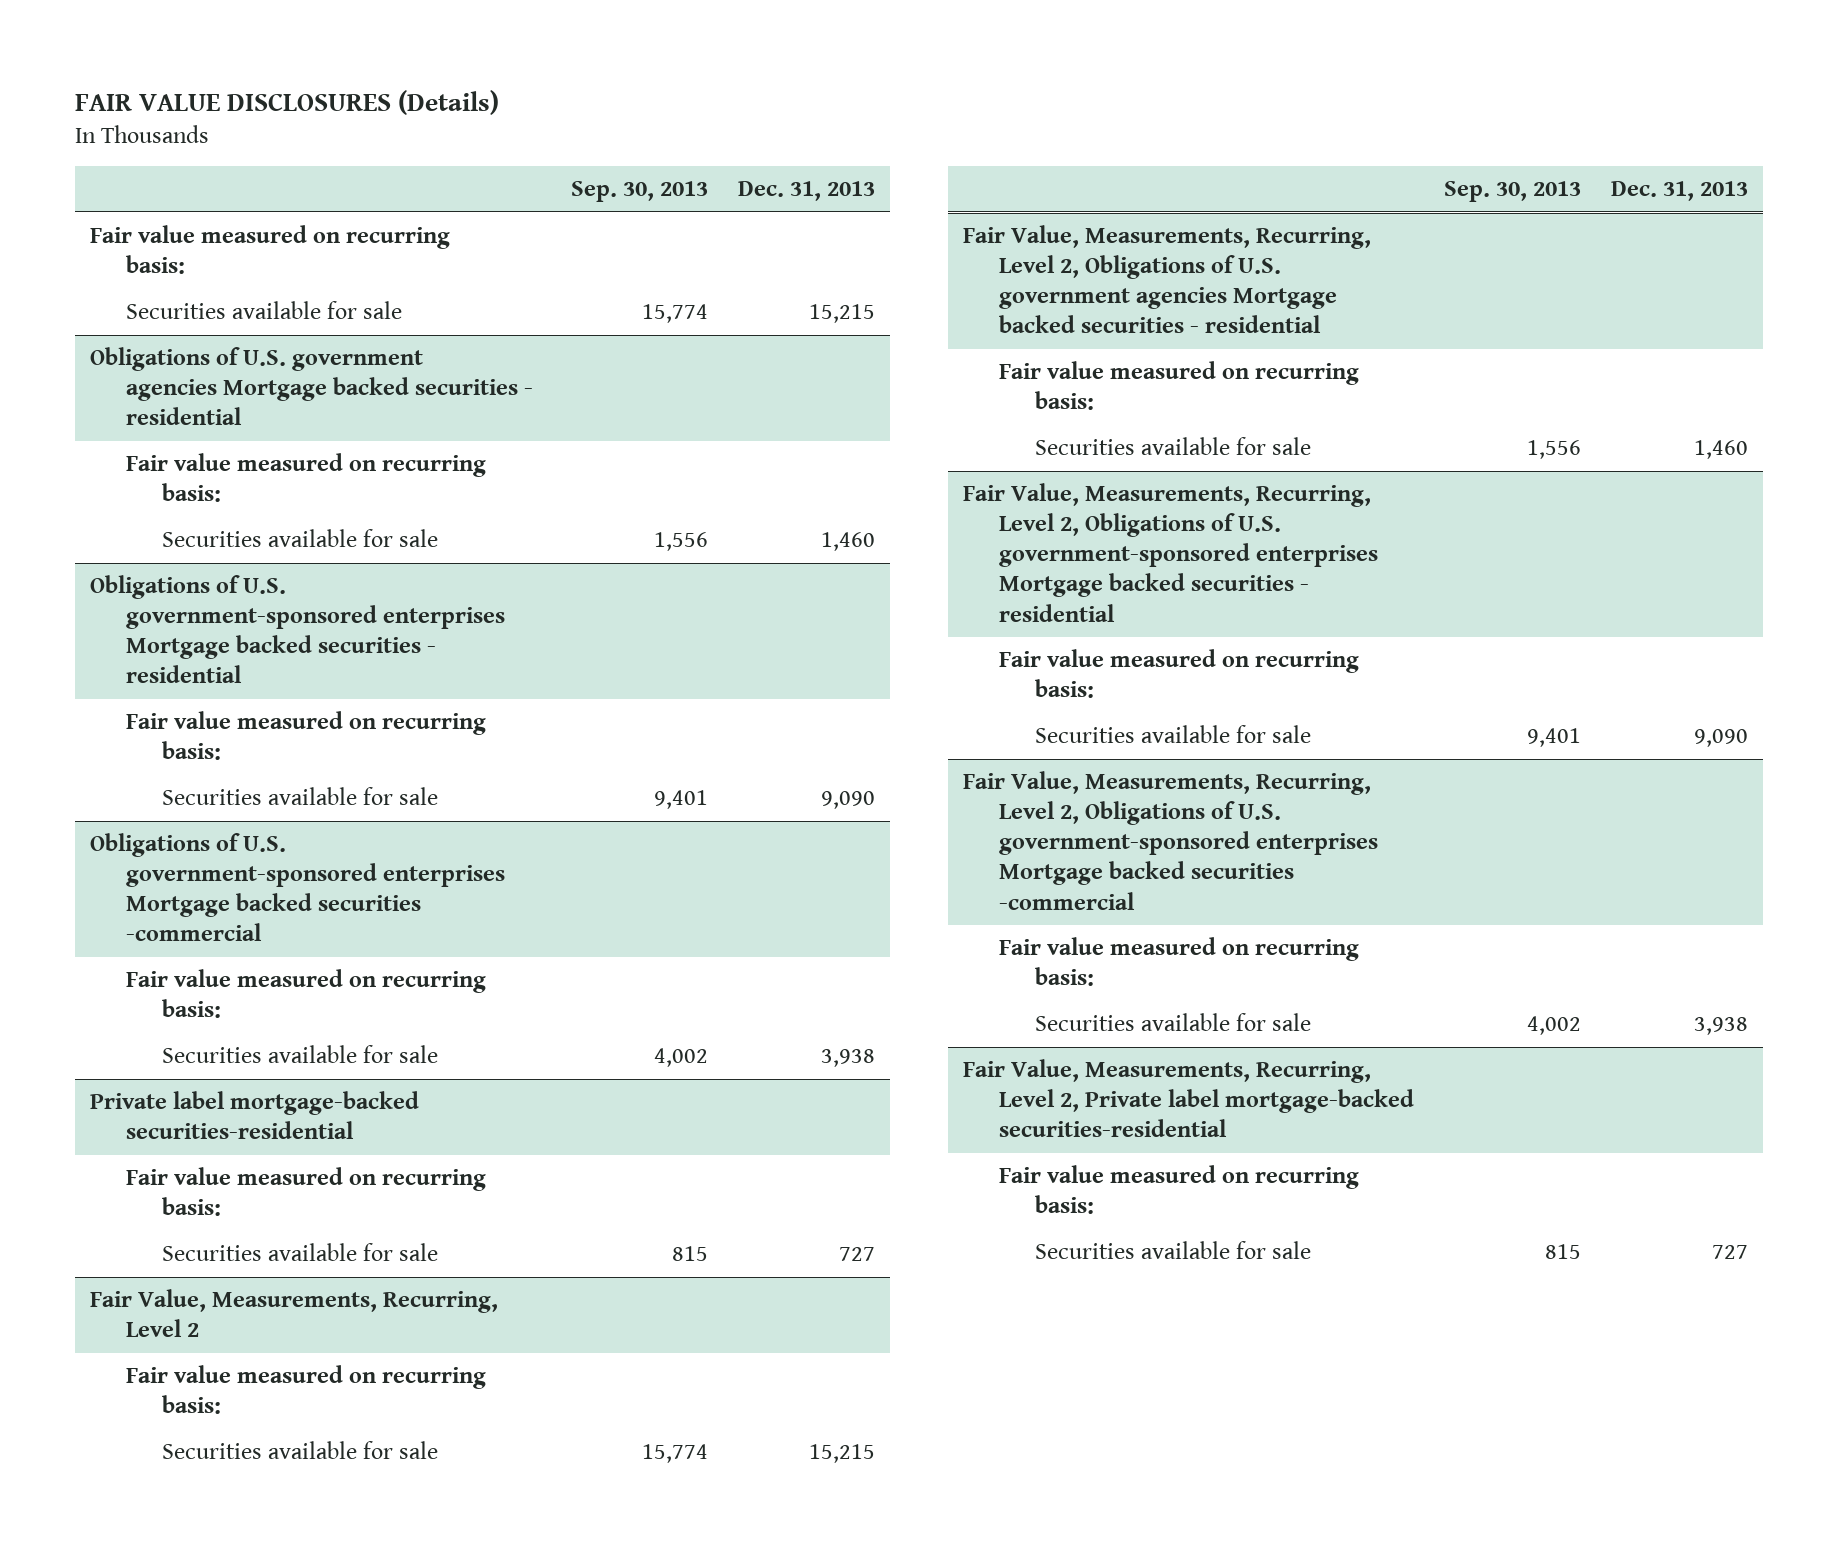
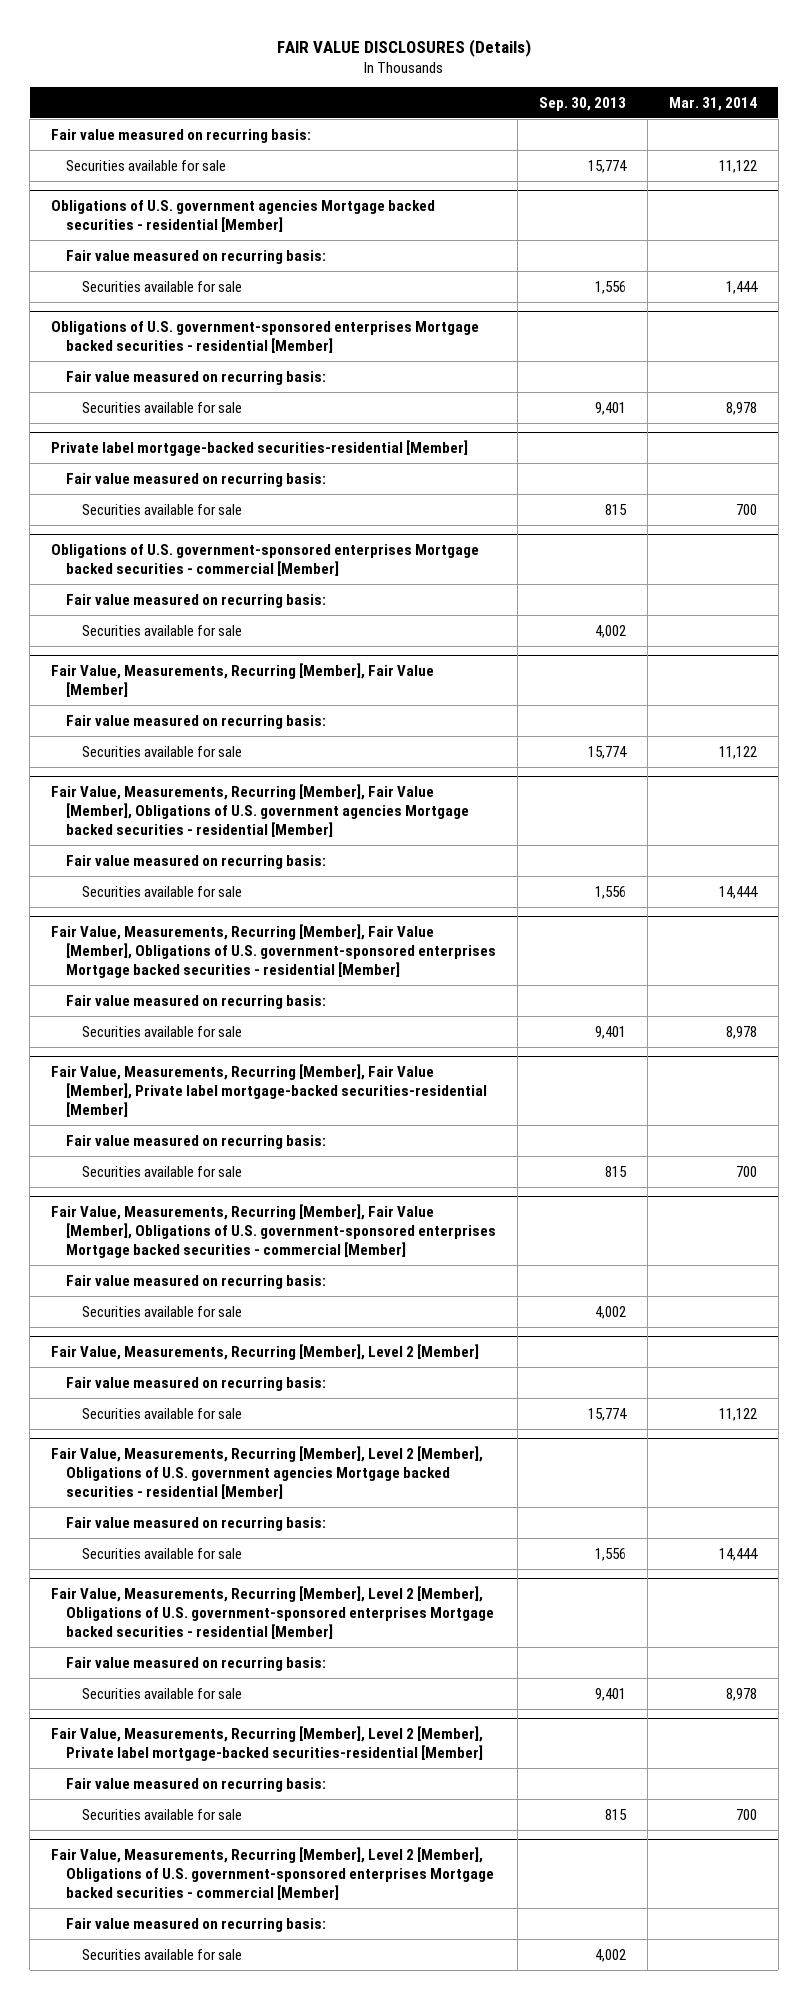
[738,181,876,202] Dec. 31, 2013 -> none
none -> [668,96,757,111] Mar. 31, 2014
[90,347,534,426] Obligations of U.S. government agencies Mortgage backed securities - residential -> [50,200,435,233] Obligations of U.S. government agencies Mortgage backed securities - residential [Member]
[90,575,506,684] Obligations of U.S. government-sponsored enterprises Mortgage backed securities - residential -> [50,321,479,354] Obligations of U.S. government-sponsored enterprises Mortgage backed securities - residential [Member]
[90,833,506,942] Obligations of U.S. government-sponsored enterprises Mortgage backed securities -commercial -> none
[126,969,487,1019] Fair value measured on recurring basis: -> none
[161,1045,438,1064] Securities available for sale -> none
[90,1091,420,1140] Private label mortgage-backed securities-residential -> [50,440,468,457] Private label mortgage-backed securities-residential [Member]
[90,1289,499,1338] Fair Value, Measurements, Recurring, Level 2 -> none
none -> [50,544,479,577] Obligations of U.S. government-sponsored enterprises Mortgage backed securities - commercial [Member]
none -> [81,624,242,636] Securities available for sale
none -> [50,663,434,698] Fair Value, Measurements, Recurring [Member], Fair Value [Member]
none -> [66,714,327,729] Fair value measured on recurring basis:
[963,225,1372,334] Fair Value, Measurements, Recurring, Level 2, Obligations of U.S. government agencies Mortgage backed securities - residential -> [50,784,470,838] Fair Value, Measurements, Recurring [Member], Fair Value [Member], Obligations of U.S. government agencies Mortgage backed securities - residential [Member]
[963,483,1379,622] Fair Value, Measurements, Recurring, Level 2, Obligations of U.S. government-sponsored enterprises Mortgage backed securities - residential -> [50,924,497,979] Fair Value, Measurements, Recurring [Member], Fair Value [Member], Obligations of U.S. government-sponsored enterprises Mortgage backed securities - residential [Member]
[963,771,1379,910] Fair Value, Measurements, Recurring, Level 2, Obligations of U.S. government-sponsored enterprises Mortgage backed securities -commercial -> none
none -> [50,1064,488,1118] Fair Value, Measurements, Recurring [Member], Fair Value [Member], Private label mortgage-backed securities-residential [Member]
none -> [81,1165,242,1177] Securities available for sale
none -> [50,1204,497,1259] Fair Value, Measurements, Recurring [Member], Fair Value [Member], Obligations of U.S. government-sponsored enterprises Mortgage backed securities - commercial [Member]
none -> [66,1274,327,1289] Fair value measured on recurring basis:
[963,1059,1415,1138] Fair Value, Measurements, Recurring, Level 2, Private label mortgage-backed securities-residential -> none
none -> [50,1344,479,1361] Fair Value, Measurements, Recurring [Member], Level 2 [Member]
none -> [81,1407,242,1419] Securities available for sale
none -> [50,1446,483,1500] Fair Value, Measurements, Recurring [Member], Level 2 [Member], Obligations of U.S. government agencies Mortgage backed securities - residential [Member]
none -> [66,1516,327,1531] Fair value measured on recurring basis:
none -> [81,1547,242,1559] Securities available for sale
none -> [50,1586,495,1640] Fair Value, Measurements, Recurring [Member], Level 2 [Member], Obligations of U.S. government-sponsored enterprises Mortgage backed securities - residential [Member]
none -> [66,1656,327,1671] Fair value measured on recurring basis:
none -> [81,1687,242,1699] Securities available for sale
none -> [50,1726,484,1762] Fair Value, Measurements, Recurring [Member], Level 2 [Member], Private label mortgage-backed securities-residential [Member]
none -> [66,1777,327,1792] Fair value measured on recurring basis:
none -> [50,1847,495,1901] Fair Value, Measurements, Recurring [Member], Level 2 [Member], Obligations of U.S. government-sponsored enterprises Mortgage backed securities - commercial [Member]
none -> [66,1917,327,1932] Fair value measured on recurring basis:
none -> [81,1948,242,1960] Securities available for sale

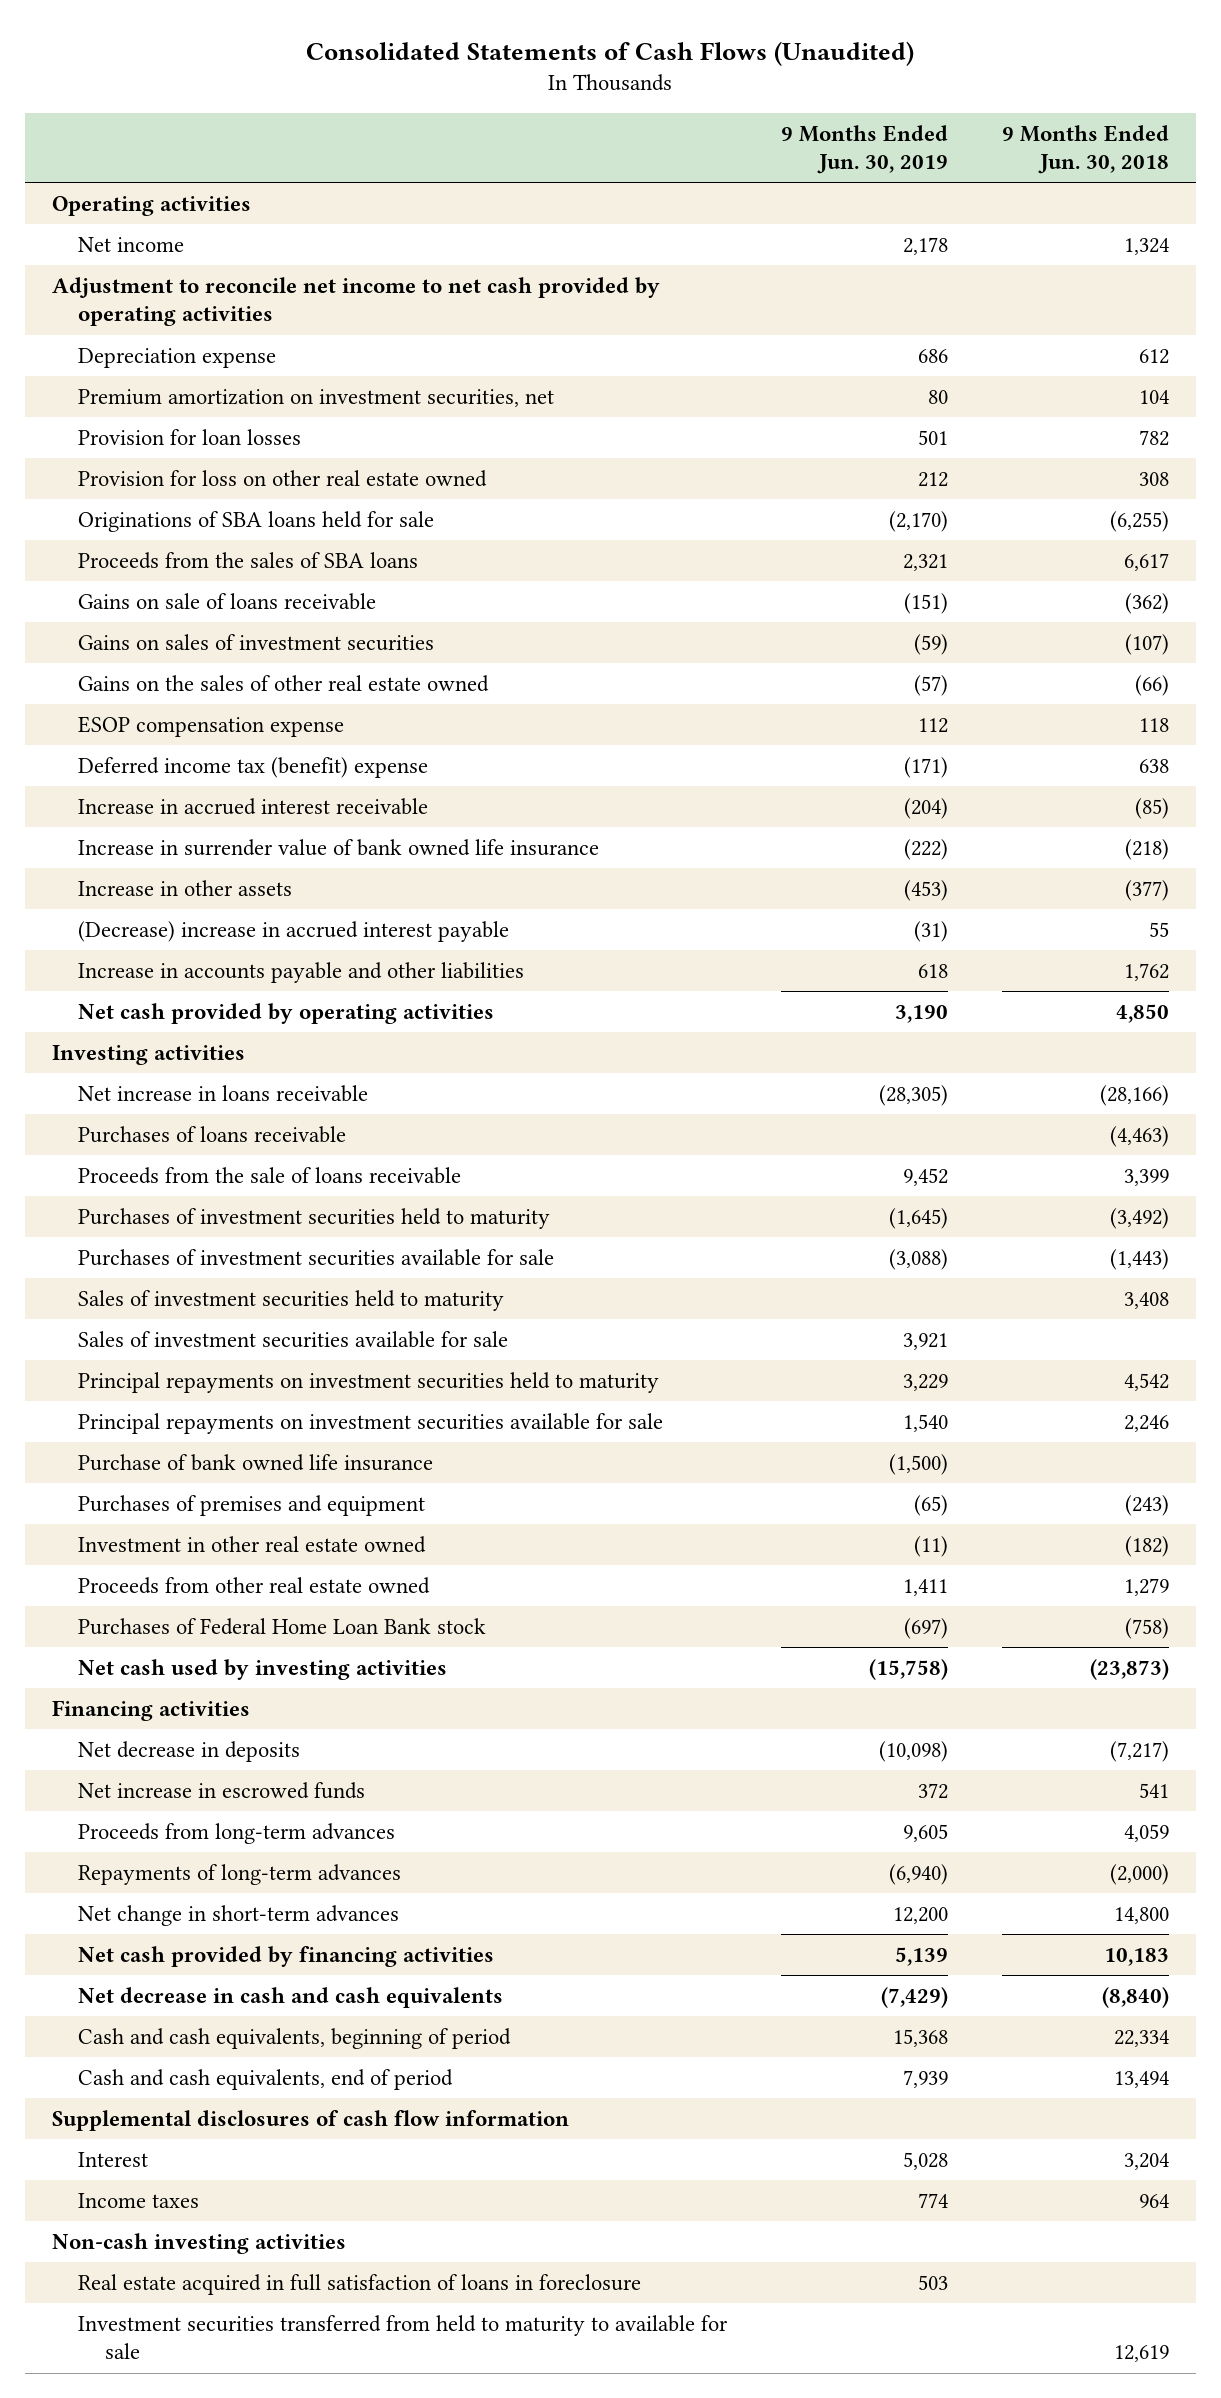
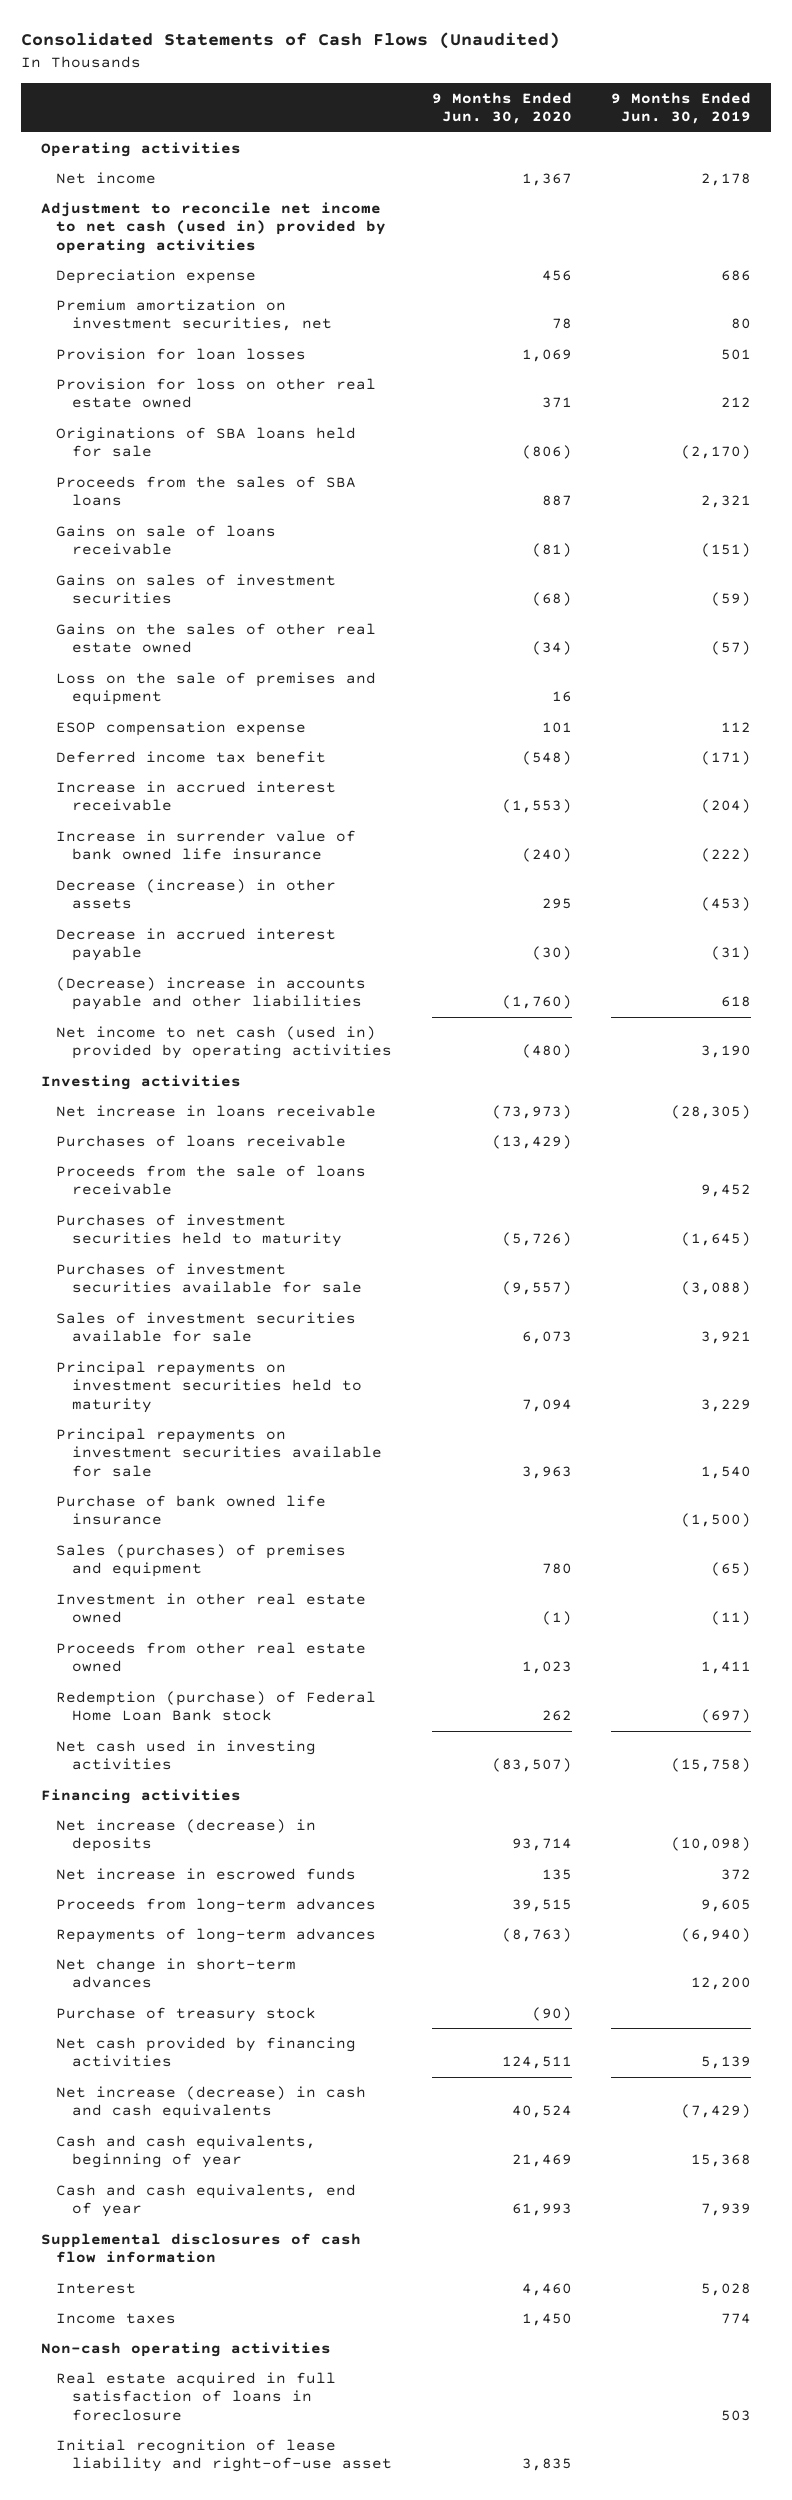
[1001,124,1169,175] 9 Months Ended Jun. 30, 2018 -> none
none -> [431,91,572,125] 9 Months Ended Jun. 30, 2020
[52,276,661,327] Adjustment to reconcile net income to net cash provided by operating activities -> [40,201,387,255] Adjustment to reconcile net income to net cash (used in) provided by operating activities
none -> [56,671,377,706] Loss on the sale of premises and equipment
[78,756,429,778] Deferred income tax (benefit) expense -> [56,750,327,763] Deferred income tax benefit
[78,879,293,896] Increase in other assets -> [56,878,337,910] Decrease (increase) in other assets
[78,920,510,942] (Decrease) increase in accrued interest payable -> [56,927,337,962] Decrease in accrued interest payable
[78,961,525,983] Increase in accounts payable and other liabilities -> [56,976,367,1011] (Decrease) increase in accounts payable and other liabilities
[78,1002,495,1024] Net cash provided by operating activities -> [56,1025,392,1060] Net income to net cash (used in) provided by operating activities
[78,1289,505,1311] Sales of investment securities held to maturity -> none
[78,1494,426,1516] Purchases of premises and equipment -> [56,1543,347,1578] Sales (purchases) of premises and equipment
[78,1617,487,1635] Purchases of Federal Home Loan Bank stock -> [56,1690,377,1722] Redemption (purchase) of Federal Home Loan Bank stock
[78,1658,448,1680] Net cash used by investing activities -> [56,1739,317,1771] Net cash used in investing activities
[78,1740,301,1762] Net decrease in deposits -> [56,1818,317,1853] Net increase (decrease) in deposits
none -> [56,2006,317,2022] Purchase of treasury stock
[78,1986,504,2008] Net decrease in cash and cash equivalents -> [56,2085,367,2120] Net increase (decrease) in cash and cash equivalents
[78,2027,512,2049] Cash and cash equivalents, beginning of period -> [56,2134,317,2169] Cash and cash equivalents, beginning of year
[78,2068,454,2090] Cash and cash equivalents, end of period -> [56,2183,357,2218] Cash and cash equivalents, end of year
[52,2232,347,2254] Non-cash investing activities -> [40,2341,331,2357] Non-cash operating activities
[78,2314,729,2360] Investment securities transferred from held to maturity to available for sale -> none
none -> [56,2438,392,2473] Initial recognition of lease liability and right-of-use asset

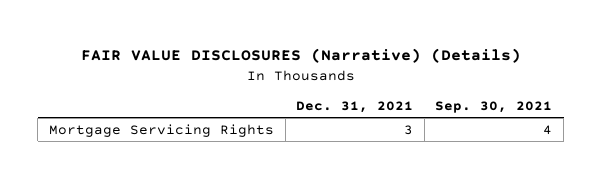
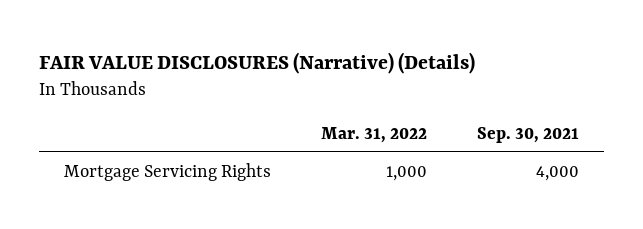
[296,100,414,113] Dec. 31, 2021 -> none
none -> [320,126,427,143] Mar. 31, 2022
[543,124,553,135] 4 -> [535,166,579,182] 4,000

